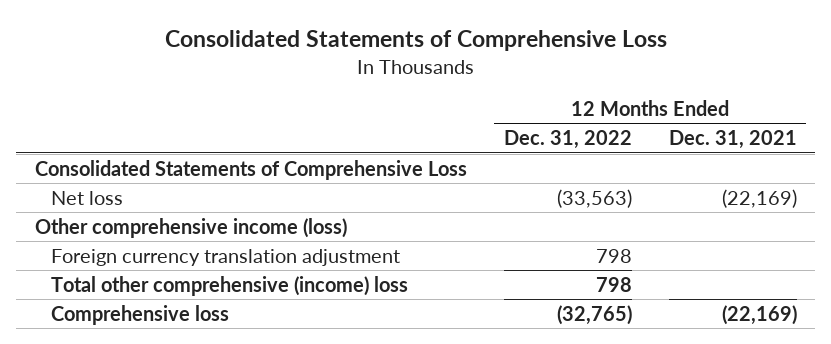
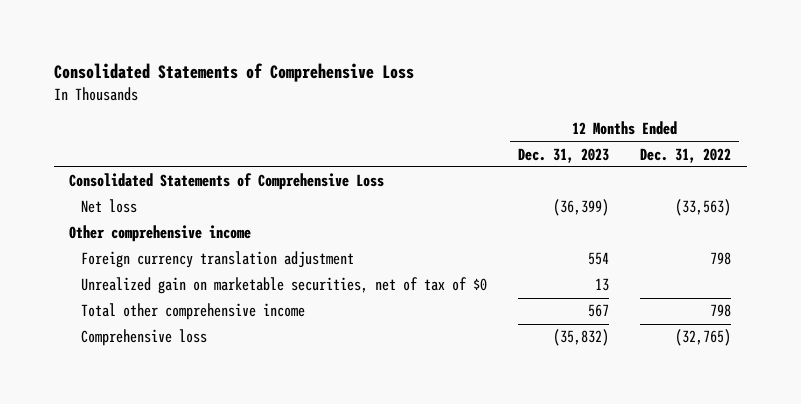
[668,130,797,150] Dec. 31, 2021 -> none
none -> [517,147,609,163] Dec. 31, 2023
[34,217,347,238] Other comprehensive income (loss) -> [69,225,252,243] Other comprehensive income
none -> [80,277,487,295] Unrealized gain on marketable securities, net of tax of $0
[51,275,409,296] Total other comprehensive (income) loss -> [80,303,305,321] Total other comprehensive income

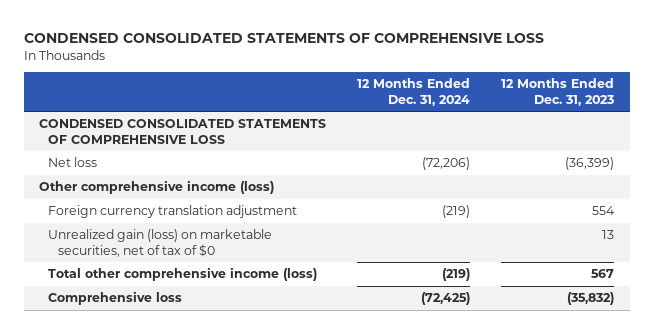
[53,63,414,83] Consolidated Statements of Comprehensive Loss -> [24,33,545,44] CONDENSED CONSOLIDATED STATEMENTS OF COMPREHENSIVE LOSS
[640,147,732,163] Dec. 31, 2022 -> none
none -> [357,78,471,106] 12 Months Ended Dec. 31, 2024
[69,173,385,191] Consolidated Statements of Comprehensive Loss -> [39,119,327,144] CONDENSED CONSOLIDATED STATEMENTS OF COMPREHENSIVE LOSS
[69,225,252,243] Other comprehensive income -> [39,180,275,195] Other comprehensive income (loss)
[80,277,487,295] Unrealized gain on marketable securities, net of tax of $0 -> [48,229,273,257] Unrealized gain (loss) on marketable securities, net of tax of $0
[80,303,305,321] Total other comprehensive income -> [48,267,318,282] Total other comprehensive income (loss)

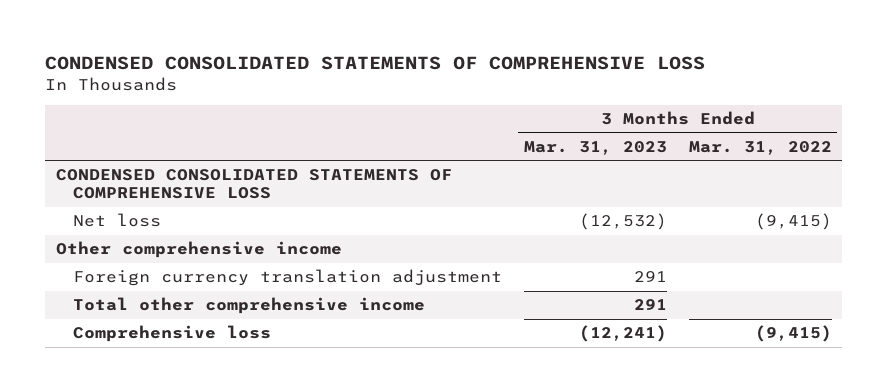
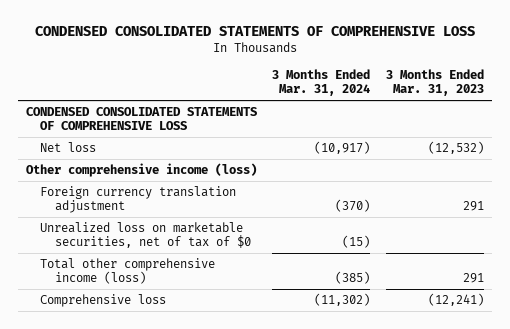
[688,140,832,155] Mar. 31, 2022 -> none
none -> [272,69,371,97] 3 Months Ended Mar. 31, 2024
[55,241,342,259] Other comprehensive income -> [25,163,257,178] Other comprehensive income (loss)
none -> [40,222,252,249] Unrealized loss on marketable securities, net of tax of $0
[73,297,426,315] Total other comprehensive income -> [40,258,216,285] Total other comprehensive income (loss)

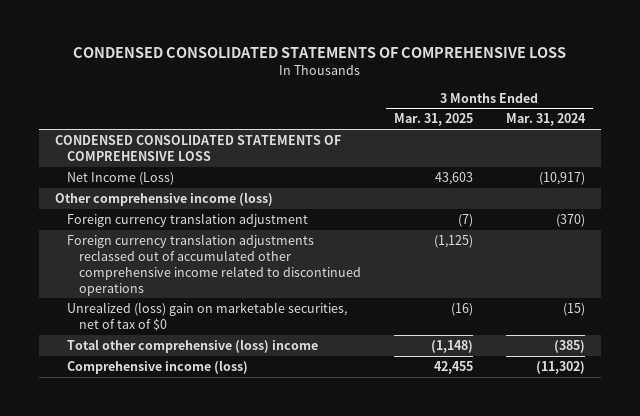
[386,69,485,97] 3 Months Ended Mar. 31, 2023 -> none
none -> [393,113,473,127] Mar. 31, 2025
[40,142,97,153] Net loss -> [67,171,175,185] Net Income (Loss)
none -> [67,233,362,296] Foreign currency translation adjustments reclassed out of accumulated other comprehensive income related to discontinued operations
[40,222,252,249] Unrealized loss on marketable securities, net of tax of $0 -> [67,301,348,331] Unrealized (loss) gain on marketable securities, net of tax of $0
[40,258,216,285] Total other comprehensive income (loss) -> [67,338,319,353] Total other comprehensive (loss) income
[40,294,167,308] Comprehensive loss -> [67,359,249,374] Comprehensive income (loss)

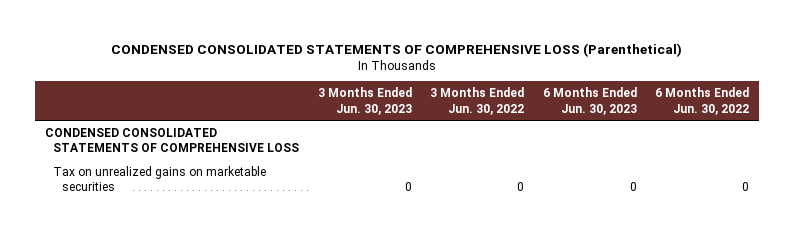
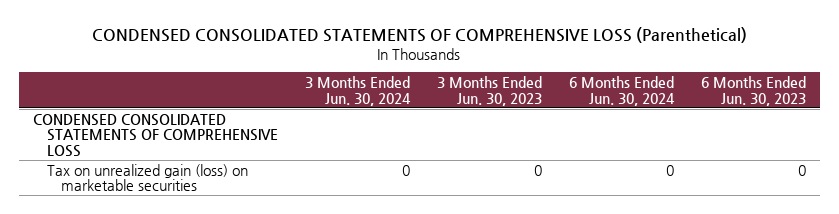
[430,87,525,115] 3 Months Ended Jun. 30, 2022 -> none
[655,87,750,115] 6 Months Ended Jun. 30, 2022 -> none
none -> [304,75,411,106] 3 Months Ended Jun. 30, 2024
none -> [569,75,676,106] 6 Months Ended Jun. 30, 2024
[53,165,267,192] Tax on unrealized gains on marketable securities -> [46,163,248,192] Tax on unrealized gain (loss) on marketable securities

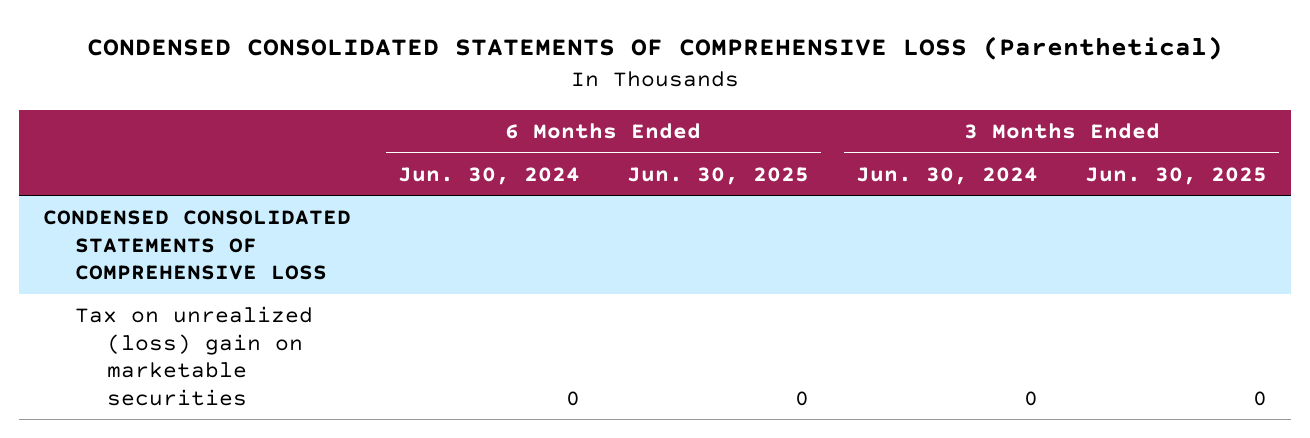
[437,75,543,106] 3 Months Ended Jun. 30, 2023 -> none
[701,75,807,106] 6 Months Ended Jun. 30, 2023 -> none
none -> [626,166,809,185] Jun. 30, 2025
none -> [1085,166,1268,185] Jun. 30, 2025
[46,163,248,192] Tax on unrealized gain (loss) on marketable securities -> [75,306,314,406] Tax on unrealized (loss) gain on marketable securities

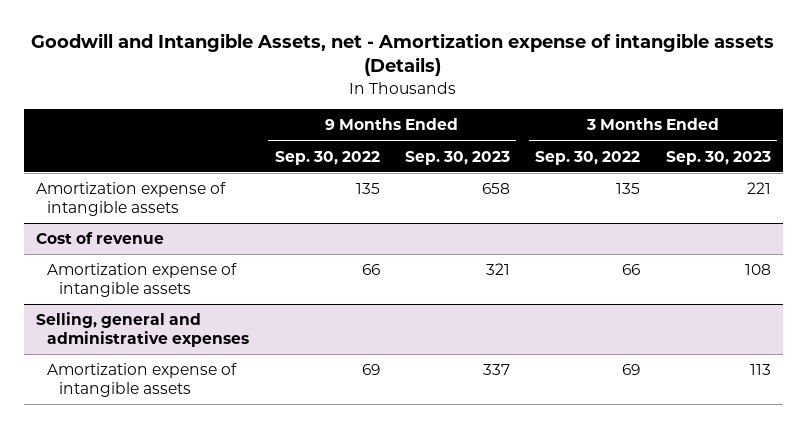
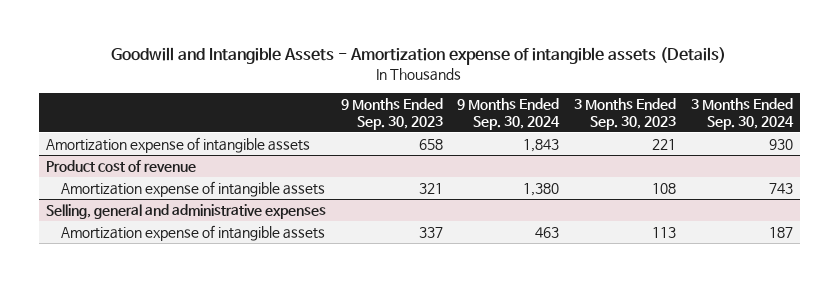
[31,32,775,77] Goodwill and Intangible Assets, net - Amortization expense of intangible assets (Details) -> [111,47,727,66] Goodwill and Intangible Assets - Amortization expense of intangible assets (Details)
[274,150,380,165] Sep. 30, 2022 -> none
[535,150,641,165] Sep. 30, 2022 -> none
none -> [457,97,561,131] 9 Months Ended Sep. 30, 2024
none -> [690,97,794,131] 3 Months Ended Sep. 30, 2024
[36,232,165,245] Cost of revenue -> [46,159,197,172] Product cost of revenue

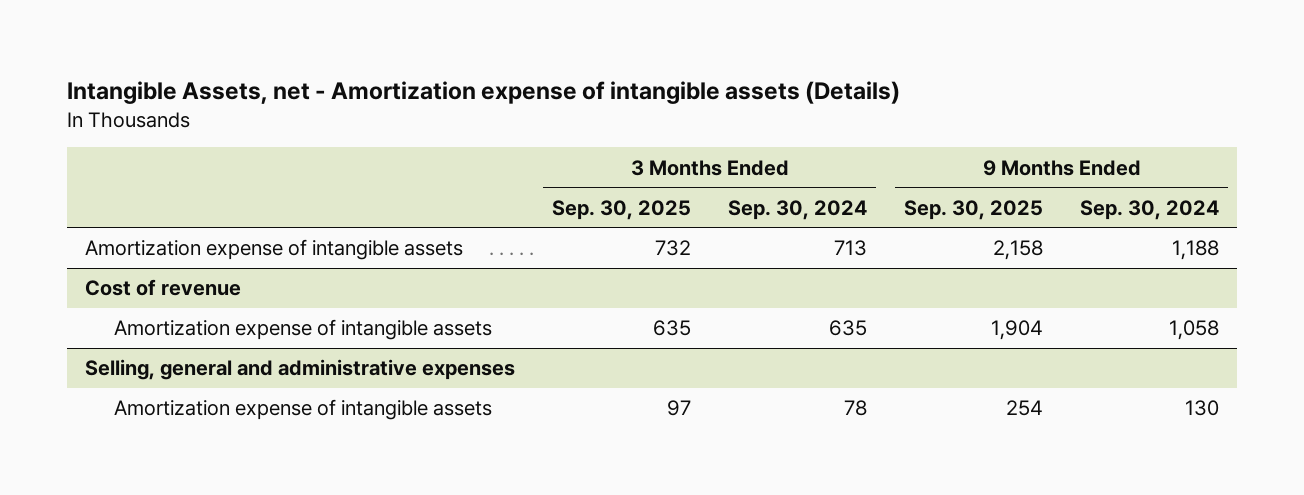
[111,47,727,66] Goodwill and Intangible Assets - Amortization expense of intangible assets (Details) -> [66,80,900,104] Intangible Assets, net - Amortization expense of intangible assets (Details)
[340,97,443,131] 9 Months Ended Sep. 30, 2023 -> none
[574,97,677,131] 3 Months Ended Sep. 30, 2023 -> none
none -> [552,199,692,220] Sep. 30, 2025
none -> [904,199,1044,220] Sep. 30, 2025
[523,138,560,152] 1,843 -> [1171,240,1219,261] 1,188
[768,138,793,150] 930 -> [834,240,868,257] 713
[46,159,197,172] Product cost of revenue -> [85,279,242,297] Cost of revenue
[523,182,560,196] 1,380 -> [1168,320,1219,341] 1,058
[768,182,793,194] 743 -> [829,320,868,337] 635
[535,226,560,238] 463 -> [1184,400,1219,417] 130
[768,226,793,238] 187 -> [844,400,868,417] 78

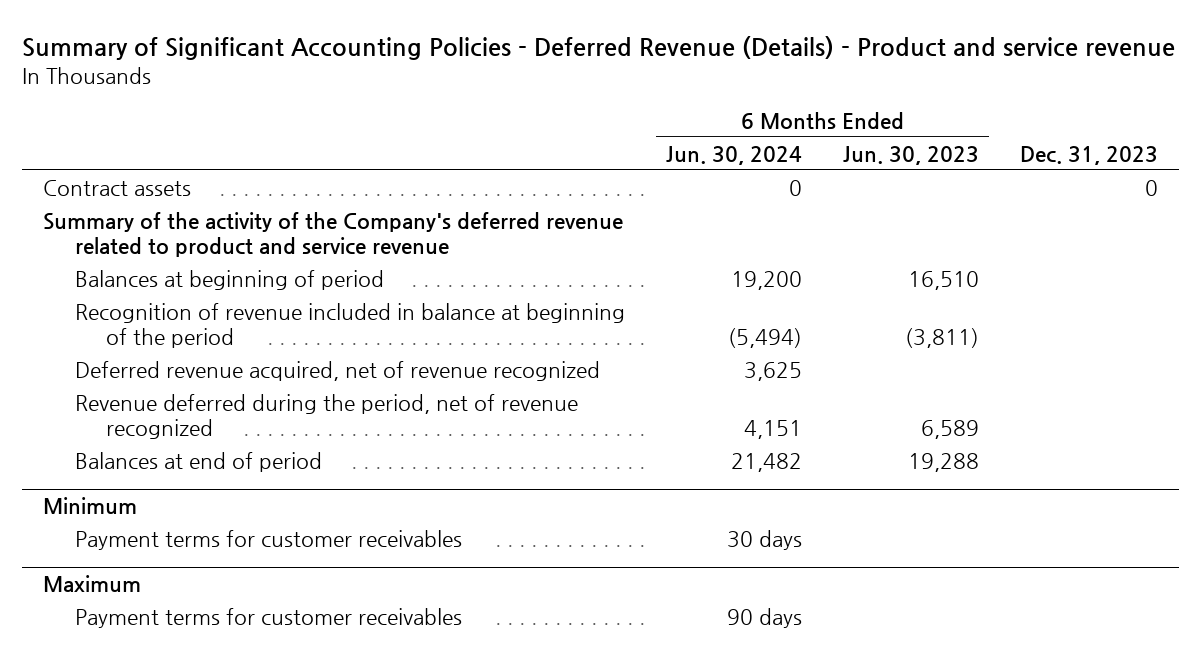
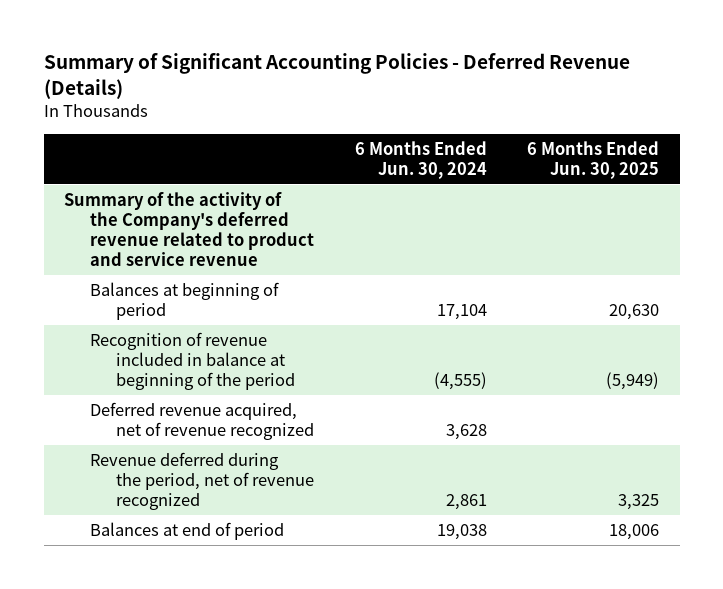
[22,35,1176,60] Summary of Significant Accounting Policies - Deferred Revenue (Details) - Product and service revenue -> [43,53,630,99] Summary of Significant Accounting Policies - Deferred Revenue (Details)
[843,145,980,165] Jun. 30, 2023 -> none
[1020,145,1159,165] Dec. 31, 2023 -> none
none -> [527,140,660,180] 6 Months Ended Jun. 30, 2025
[43,179,192,196] Contract assets -> none
[43,497,138,515] Minimum -> none
[74,529,462,550] Payment terms for customer receivables -> none
[43,575,142,593] Maximum -> none
[74,607,462,628] Payment terms for customer receivables -> none
[730,270,802,290] 19,200 -> [436,304,487,321] 17,104
[727,327,802,348] (5,494) -> [433,372,487,391] (4,555)
[743,361,802,381] 3,625 -> [445,424,487,441] 3,628
[743,419,802,439] 4,151 -> [445,494,487,511] 2,861
[730,452,802,472] 21,482 -> [436,523,487,540] 19,038

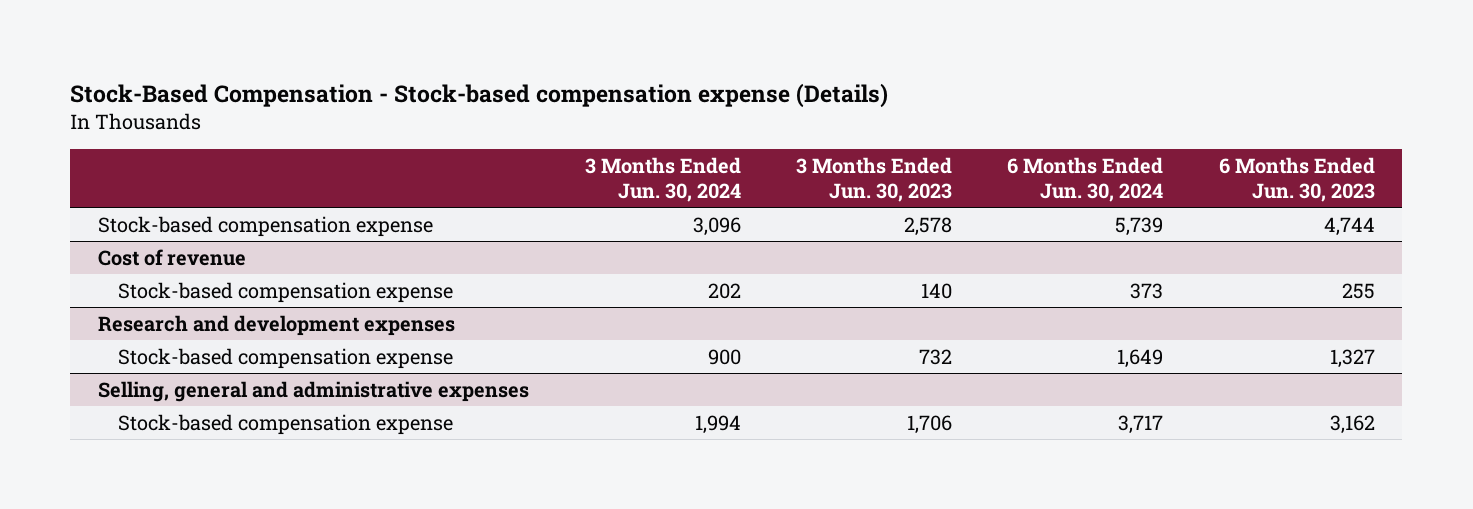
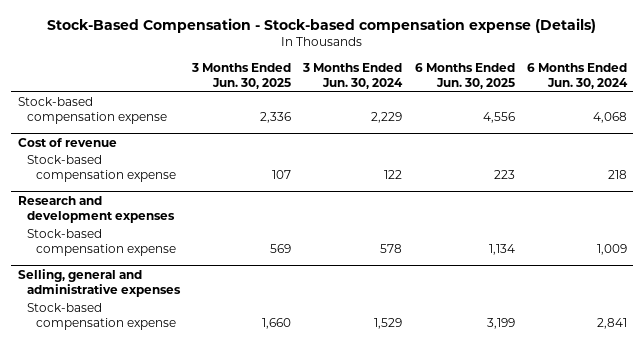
[795,156,952,202] 3 Months Ended Jun. 30, 2023 -> none
[1218,156,1375,202] 6 Months Ended Jun. 30, 2023 -> none
none -> [191,62,292,89] 3 Months Ended Jun. 30, 2025
none -> [414,62,515,89] 6 Months Ended Jun. 30, 2025
[692,216,741,236] 3,096 -> [371,112,403,124] 2,229
[1115,216,1164,236] 5,739 -> [592,112,627,124] 4,068
[707,282,741,299] 202 -> [384,170,403,180] 122
[1130,282,1164,299] 373 -> [607,170,627,180] 218
[707,348,741,365] 900 -> [380,244,403,254] 578
[1117,348,1164,368] 1,649 -> [596,244,627,256] 1,009
[694,414,741,434] 1,994 -> [374,318,403,330] 1,529
[1118,414,1164,434] 3,717 -> [596,318,627,330] 2,841

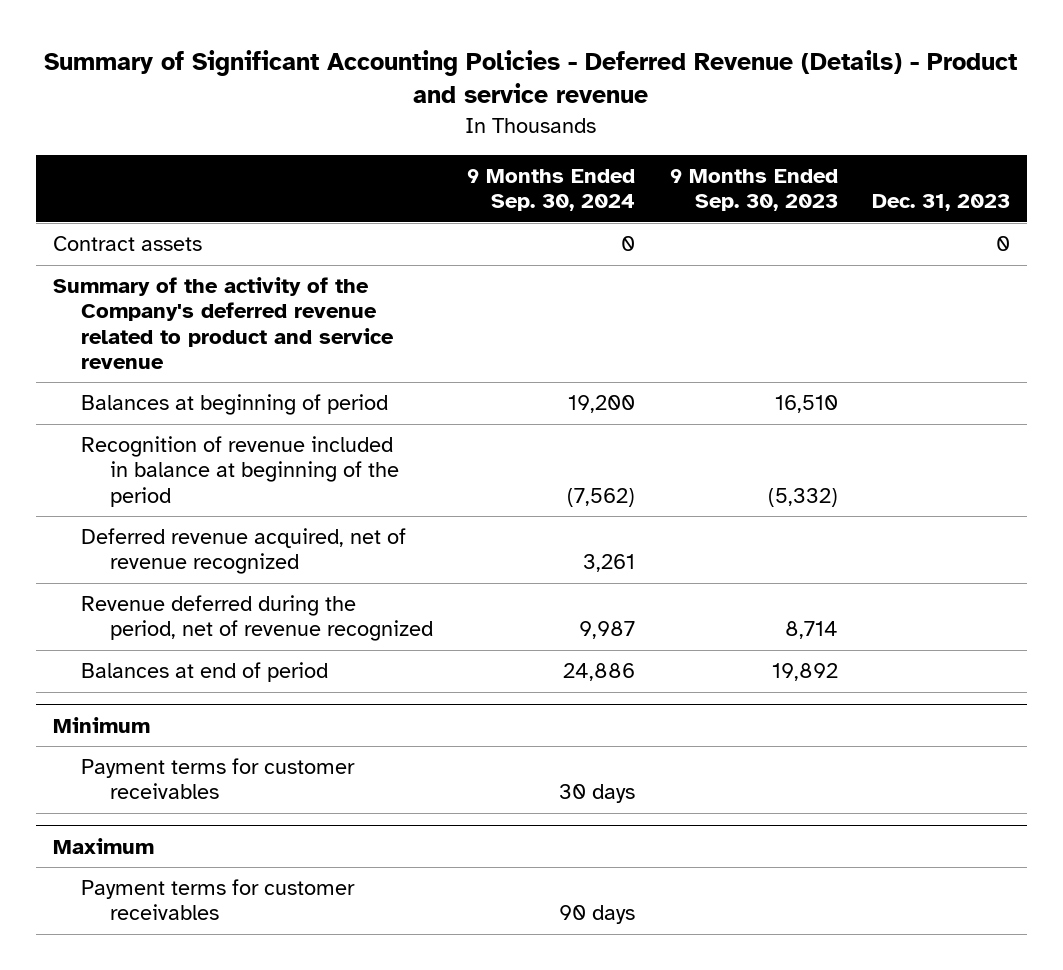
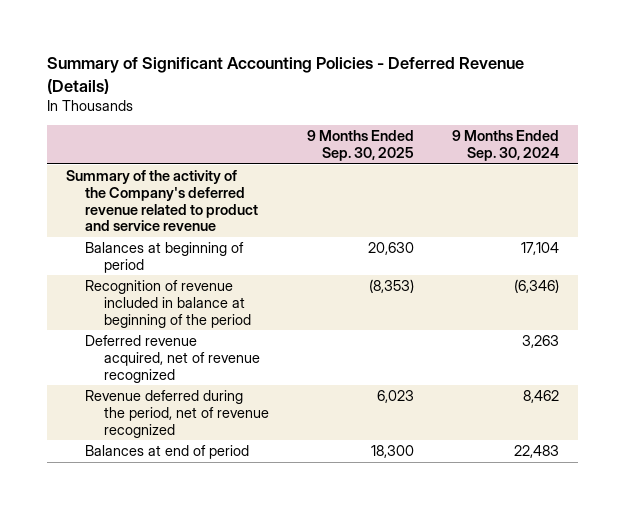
[44,49,1018,104] Summary of Significant Accounting Policies - Deferred Revenue (Details) - Product and service revenue -> [47,57,525,94] Summary of Significant Accounting Policies - Deferred Revenue (Details)
[669,168,838,212] 9 Months Ended Sep. 30, 2023 -> none
[871,194,1010,212] Dec. 31, 2023 -> none
none -> [307,130,415,162] 9 Months Ended Sep. 30, 2025
[53,236,203,252] Contract assets -> none
[53,716,151,733] Minimum -> none
[81,758,356,800] Payment terms for customer receivables -> none
[53,837,155,854] Maximum -> none
[81,879,356,921] Payment terms for customer receivables -> none
[568,395,636,414] 19,200 -> [521,242,560,256] 17,104
[567,487,636,507] (7,562) -> [514,279,560,294] (6,346)
[583,554,636,573] 3,261 -> [522,335,560,349] 3,263
[579,621,636,640] 9,987 -> [523,390,560,404] 8,462
[563,663,636,682] 24,886 -> [514,445,560,459] 22,483

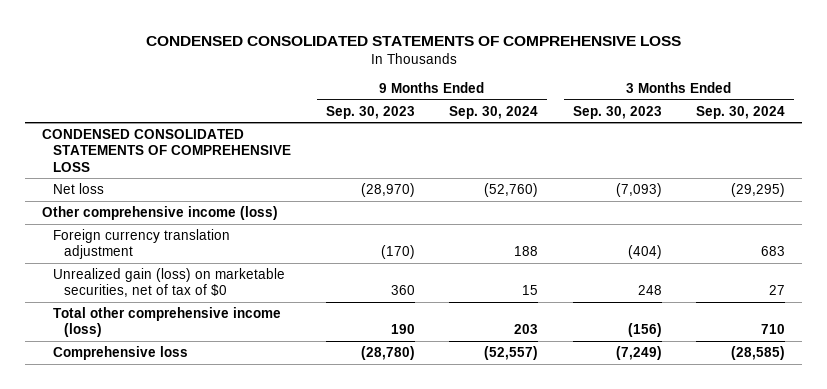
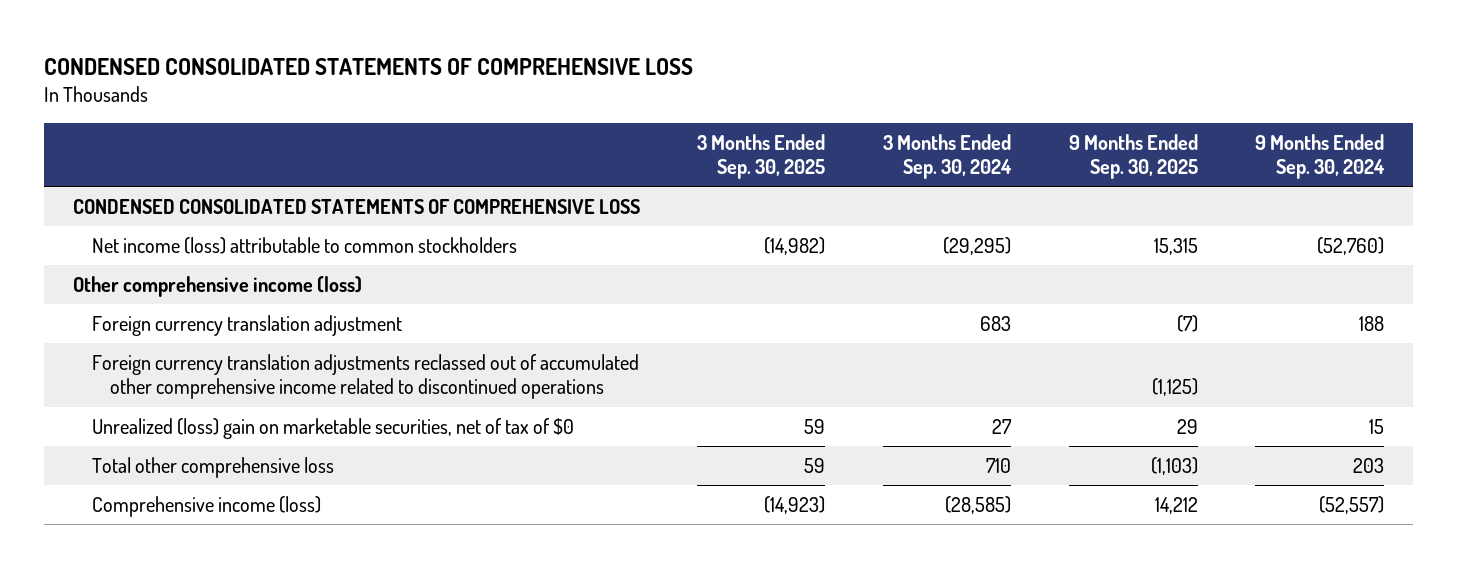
[325,105,415,119] Sep. 30, 2023 -> none
[572,105,662,119] Sep. 30, 2023 -> none
none -> [697,133,826,179] 3 Months Ended Sep. 30, 2025
none -> [1068,133,1198,179] 9 Months Ended Sep. 30, 2025
[53,182,105,194] Net loss -> [91,237,517,255] Net income (loss) attributable to common stockholders
none -> [91,354,639,400] Foreign currency translation adjustments reclassed out of accumulated other comprehensive income related to discontinued operations
[53,267,286,298] Unrealized gain (loss) on marketable securities, net of tax of $0 -> [91,418,574,440] Unrealized (loss) gain on marketable securities, net of tax of $0
[53,306,282,338] Total other comprehensive income (loss) -> [91,457,334,479] Total other comprehensive loss
[53,345,189,360] Comprehensive loss -> [91,496,321,518] Comprehensive income (loss)

